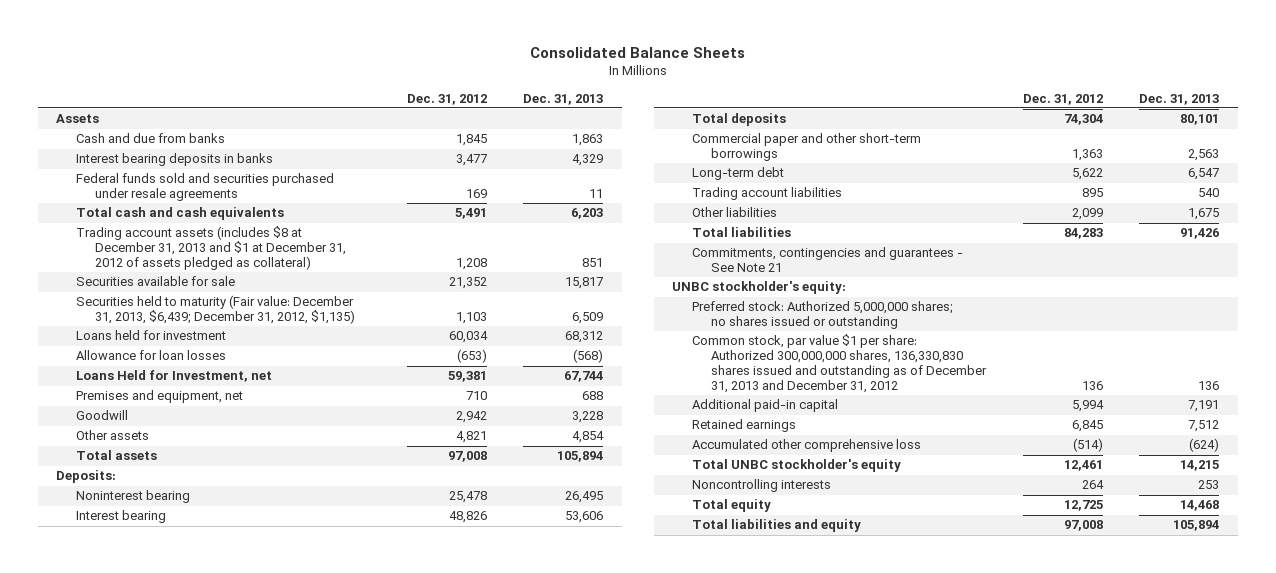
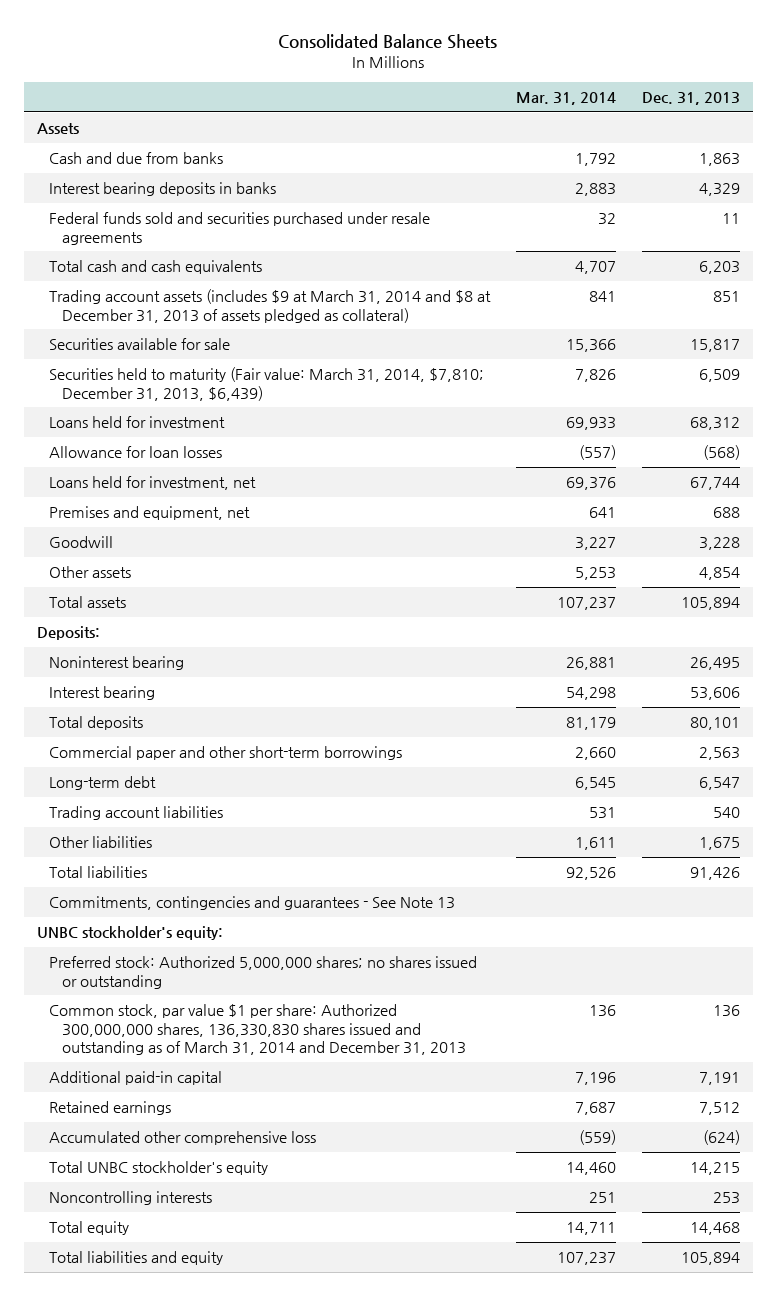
[406,93,487,105] Dec. 31, 2012 -> none
none -> [516,91,617,105] Mar. 31, 2014
[75,226,347,271] Trading account assets (includes $8 at December 31, 2013 and $1 at December 31, 2012 of assets pledged as collateral) -> [49,289,492,323] Trading account assets (includes $9 at March 31, 2014 and $8 at December 31, 2013 of assets pledged as collateral)
[75,295,356,325] Securities held to maturity (Fair value: December 31, 2013, $6,439; December 31, 2012, $1,135) -> [49,367,485,401] Securities held to maturity (Fair value: March 31, 2014, $7,810; December 31, 2013, $6,439)
[75,370,272,383] Loans Held for Investment, net -> [49,476,257,491] Loans held for investment, net
[691,247,963,273] Commitments, contingencies and guarantees - See Note 21 -> [49,896,456,911] Commitments, contingencies and guarantees - See Note 13
[691,334,987,394] Common stock, par value $1 per share: Authorized 300,000,000 shares, 136,330,830 shares issued and outstanding as of December 31, 2013 and December 31, 2012 -> [49,1004,466,1056] Common stock, par value $1 per share: Authorized 300,000,000 shares, 136,330,830 shares issued and outstanding as of March 31, 2014 and December 31, 2013

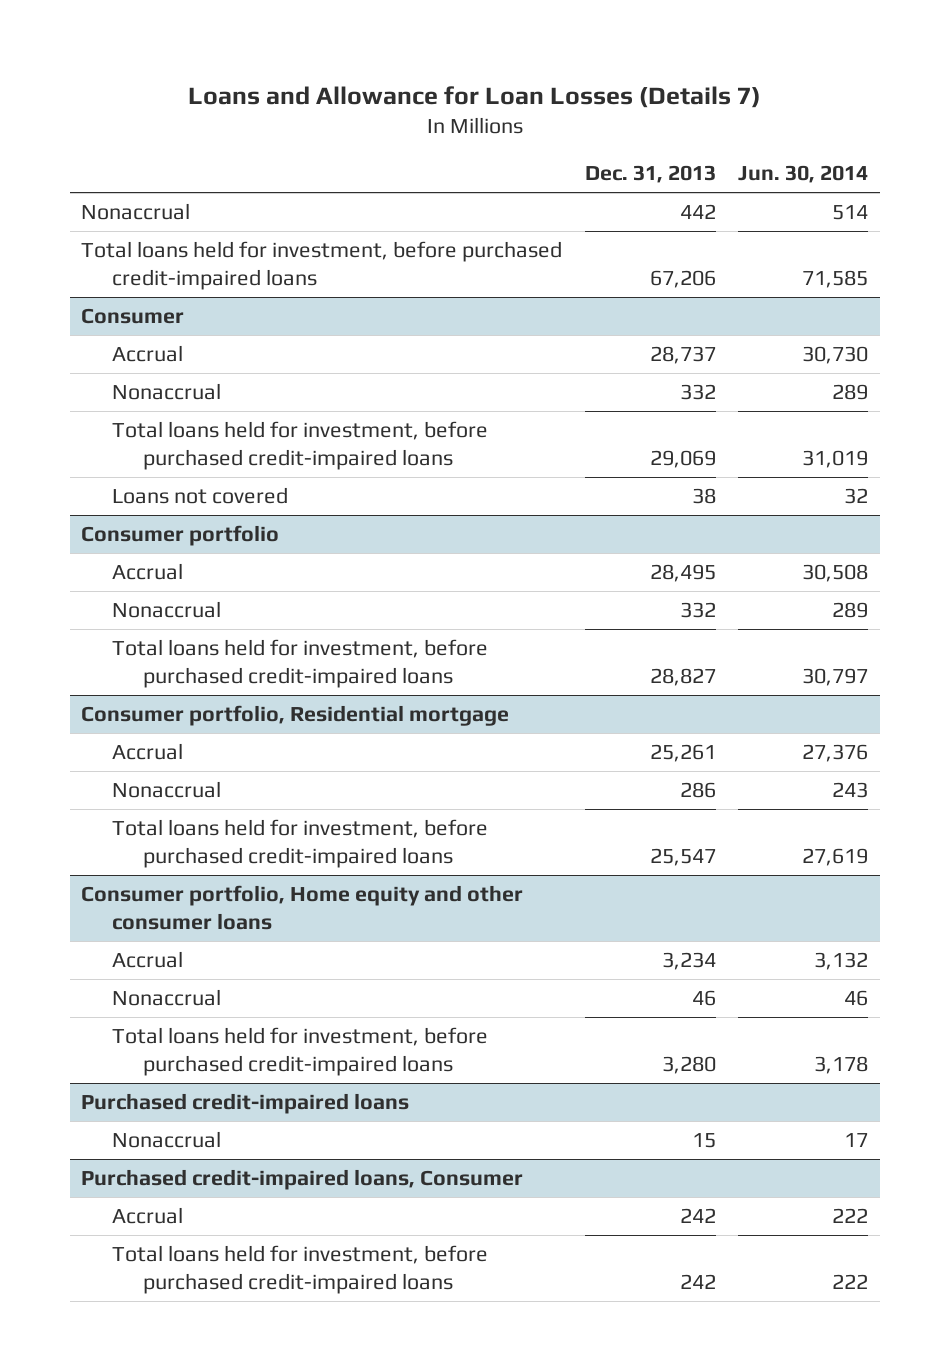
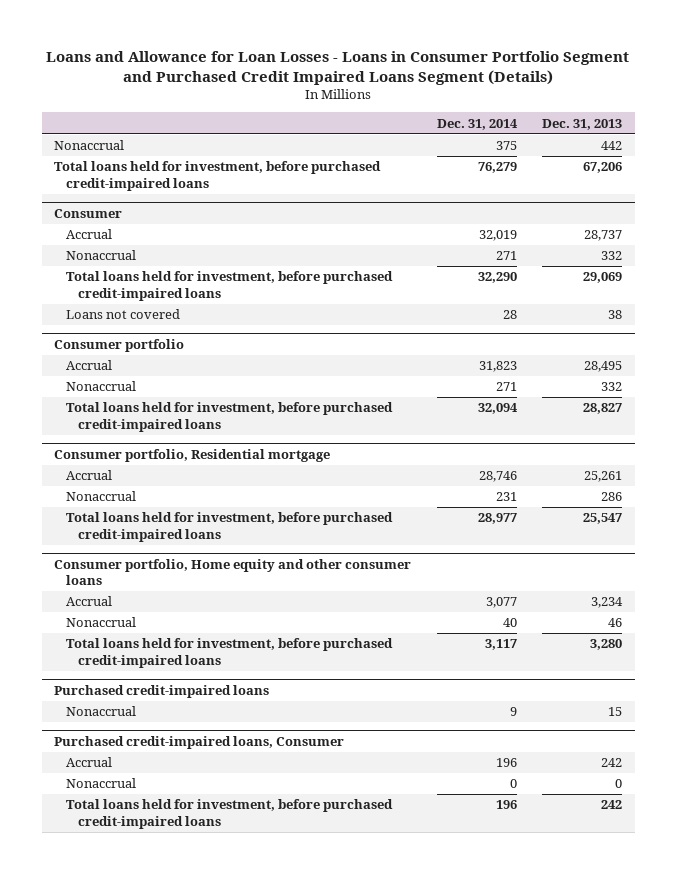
[187,85,761,108] Loans and Allowance for Loan Losses (Details 7) -> [46,50,630,85] Loans and Allowance for Loan Losses - Loans in Consumer Portfolio Segment and Purchased Credit Impaired Loans Segment (Details)
[738,165,869,184] Jun. 30, 2014 -> none
none -> [436,118,518,130] Dec. 31, 2014
none -> [66,778,137,789] Nonaccrual

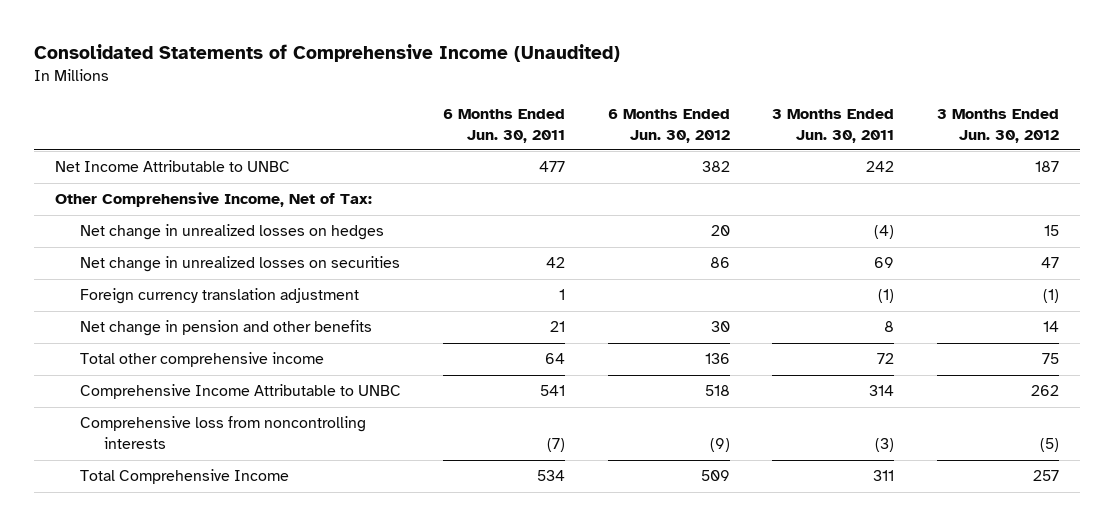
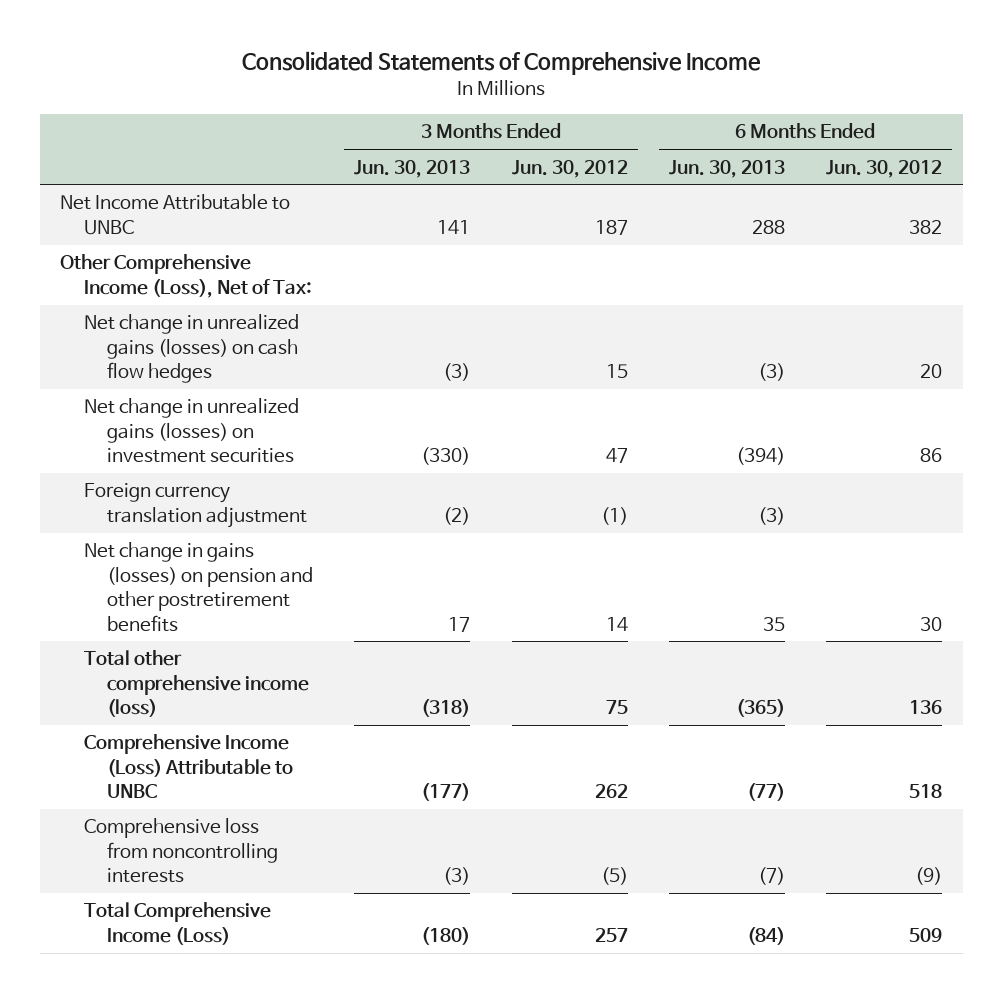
[34,44,621,63] Consolidated Statements of Comprehensive Income (Unaudited) -> [242,51,762,76] Consolidated Statements of Comprehensive Income
[443,108,566,143] 6 Months Ended Jun. 30, 2011 -> none
[772,108,895,143] 3 Months Ended Jun. 30, 2011 -> none
none -> [354,159,471,178] Jun. 30, 2013
none -> [668,159,785,178] Jun. 30, 2013
[55,192,373,208] Other Comprehensive Income, Net of Tax: -> [60,254,312,298] Other Comprehensive Income (Loss), Net of Tax:
[79,224,384,241] Net change in unrealized losses on hedges -> [83,314,299,384] Net change in unrealized gains (losses) on cash flow hedges
[79,256,400,273] Net change in unrealized losses on securities -> [83,398,299,464] Net change in unrealized gains (losses) on investment securities
[79,320,372,337] Net change in pension and other benefits -> [83,542,314,632] Net change in gains (losses) on pension and other postretirement benefits
[79,352,324,368] Total other comprehensive income -> [83,650,310,718] Total other comprehensive income (loss)
[79,384,401,400] Comprehensive Income Attributable to UNBC -> [83,734,294,799] Comprehensive Income (Loss) Attributable to UNBC
[79,469,289,485] Total Comprehensive Income -> [83,902,271,945] Total Comprehensive Income (Loss)

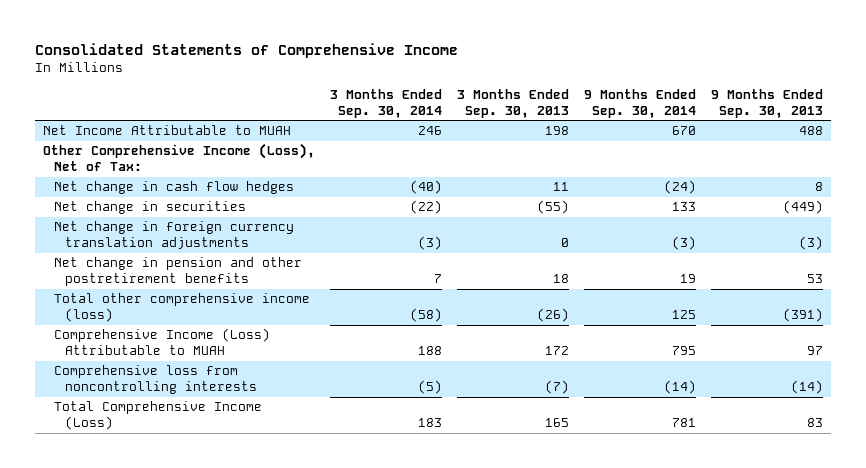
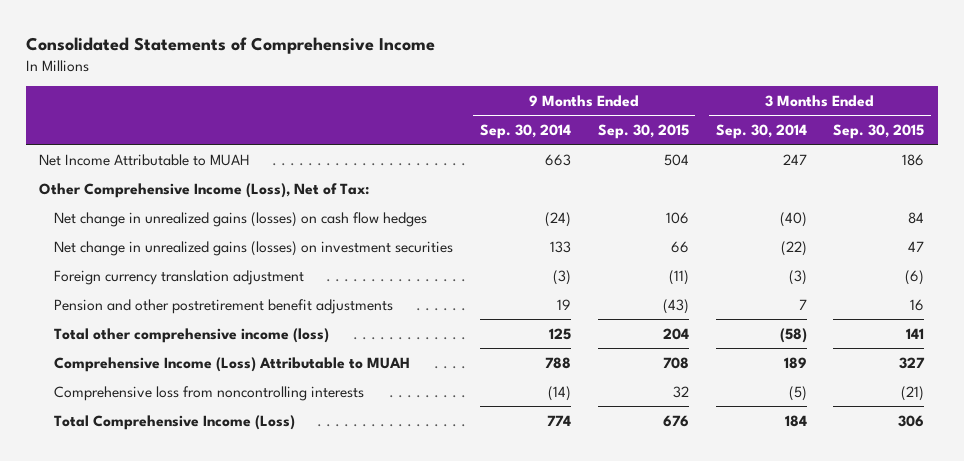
[457,88,570,118] 3 Months Ended Sep. 30, 2013 -> none
[711,88,824,118] 9 Months Ended Sep. 30, 2013 -> none
none -> [597,123,689,139] Sep. 30, 2015
none -> [833,123,925,139] Sep. 30, 2015
[417,126,442,136] 246 -> [782,153,807,165] 247
[672,126,697,136] 670 -> [544,153,571,166] 663
[53,181,294,195] Net change in cash flow hedges -> [54,211,428,227] Net change in unrealized gains (losses) on cash flow hedges
[53,201,246,215] Net change in securities -> [54,240,454,256] Net change in unrealized gains (losses) on investment securities
[53,221,294,250] Net change in foreign currency translation adjustments -> [54,269,305,285] Foreign currency translation adjustment
[53,257,302,287] Net change in pension and other postretirement benefits -> [54,298,394,314] Pension and other postretirement benefit adjustments
[417,346,442,356] 188 -> [783,356,807,369] 189
[672,346,697,356] 795 -> [544,356,571,369] 788
[417,418,442,428] 183 -> [784,414,807,427] 184
[672,418,697,428] 781 -> [546,414,571,426] 774

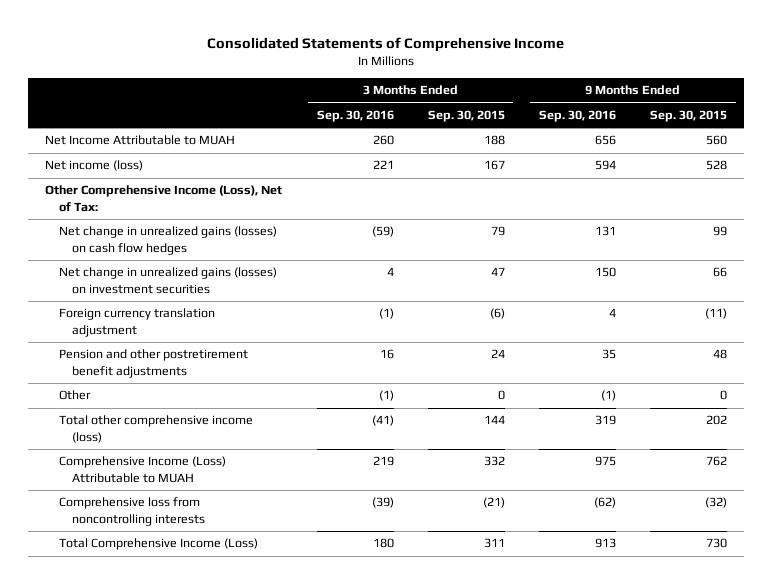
[479,123,571,139] Sep. 30, 2014 -> none
[715,123,807,139] Sep. 30, 2014 -> none
none -> [316,109,394,122] Sep. 30, 2016
none -> [539,109,617,122] Sep. 30, 2016
[663,153,689,166] 504 -> [706,135,728,146] 560
[902,153,925,166] 186 -> [483,135,505,146] 188
none -> [45,160,144,172] Net income (loss)
[665,211,689,224] 106 -> [713,226,728,237] 99
[908,211,925,224] 84 -> [490,226,505,237] 79
[662,298,689,314] (43) -> [713,349,728,360] 48
[910,298,925,311] 16 -> [490,349,505,359] 24
none -> [58,390,91,401] Other
[662,327,689,340] 204 -> [706,415,728,426] 202
[906,327,925,339] 141 -> [483,415,505,425] 144
[662,356,689,369] 708 -> [706,456,728,467] 762
[899,356,926,369] 327 -> [483,456,505,467] 332
[672,385,689,398] 32 -> [705,497,728,509] (32)
[662,414,689,427] 676 -> [706,538,728,549] 730
[898,414,925,427] 306 -> [483,538,505,549] 311

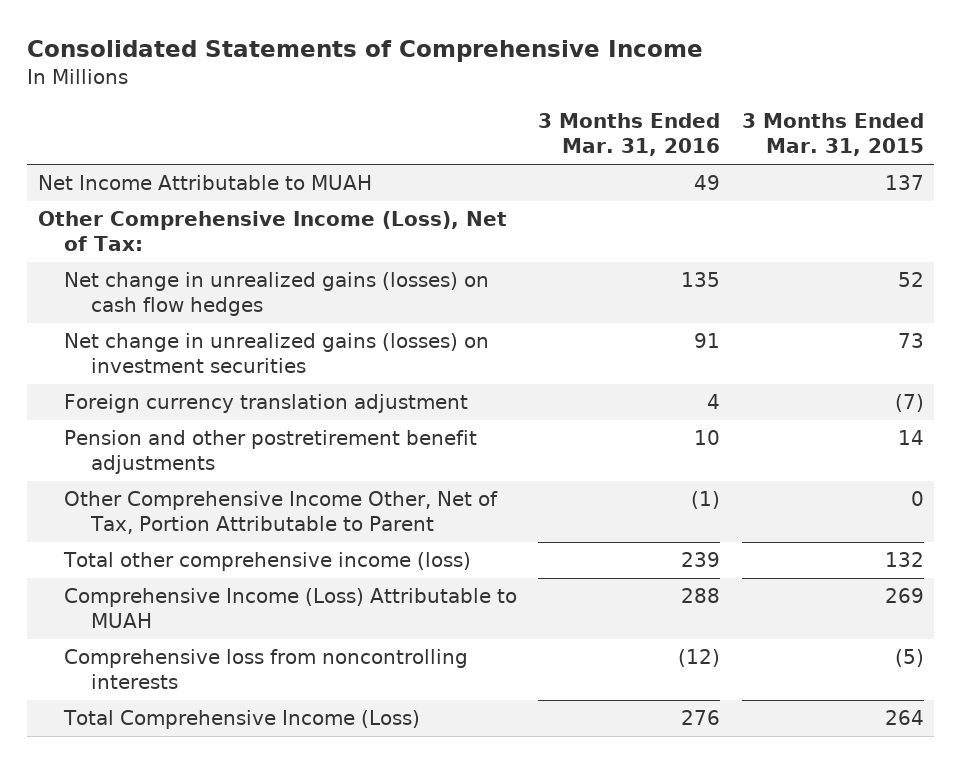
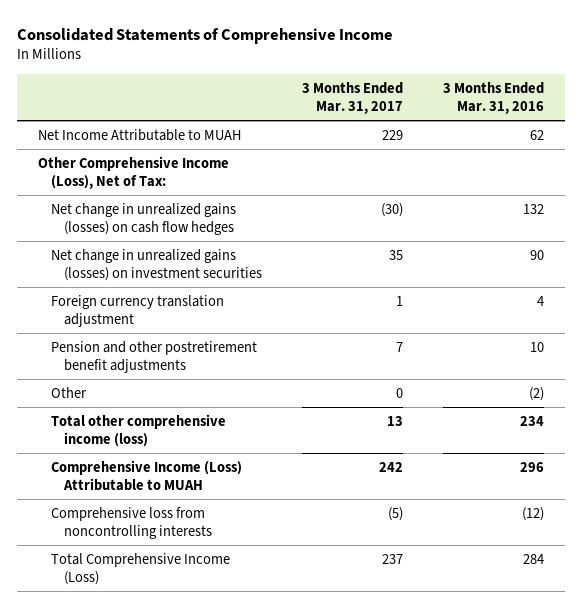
[741,113,924,156] 3 Months Ended Mar. 31, 2015 -> none
none -> [302,81,404,114] 3 Months Ended Mar. 31, 2017
[694,175,721,191] 49 -> [530,129,545,140] 62
[681,272,721,288] 135 -> [523,203,545,214] 132
[694,333,721,349] 91 -> [530,249,545,260] 90
[64,491,499,534] Other Comprehensive Income Other, Net of Tax, Portion Attributable to Parent -> none
none -> [50,386,87,398] Other
[681,552,721,568] 239 -> [520,415,545,426] 234
[681,588,721,604] 288 -> [520,461,545,472] 296
[681,710,721,726] 276 -> [523,553,545,564] 284

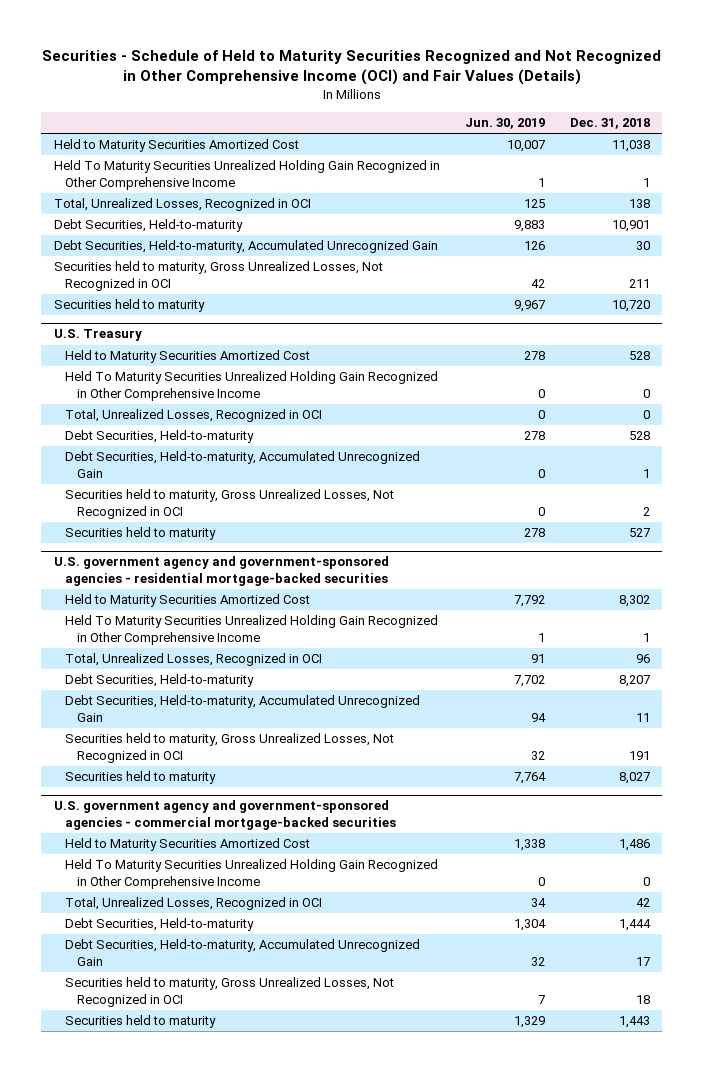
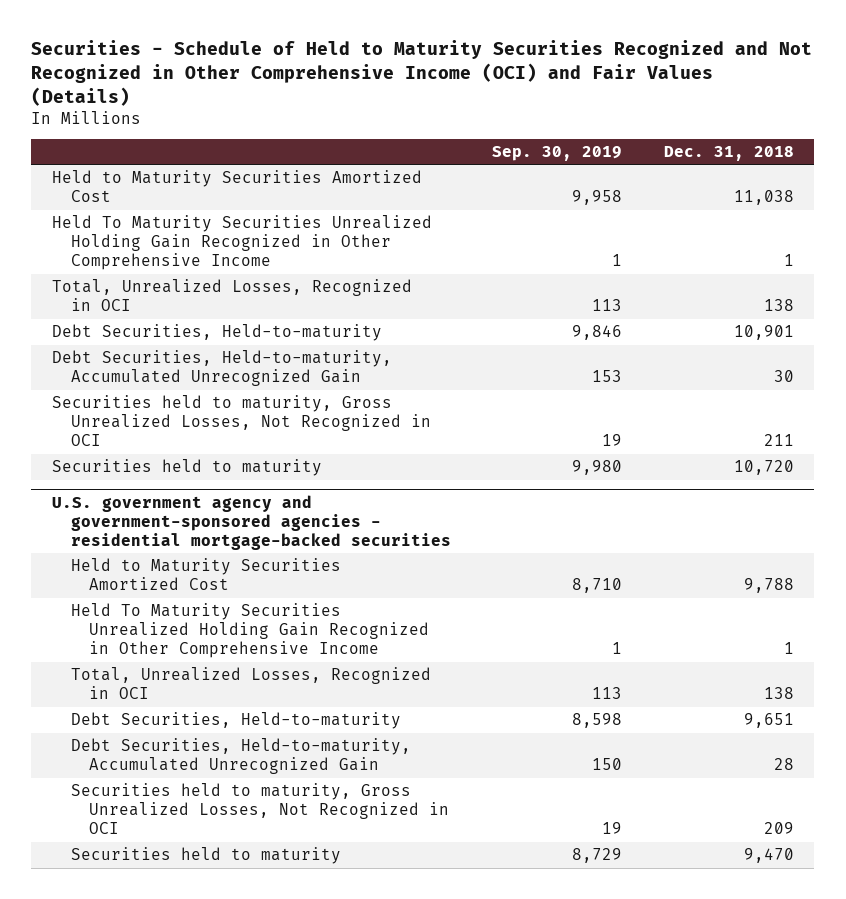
[464,117,545,129] Jun. 30, 2019 -> none
none -> [492,146,623,162] Sep. 30, 2019
[53,329,142,342] U.S. Treasury -> none
[65,350,311,364] Held to Maturity Securities Amortized Cost -> none
[65,371,439,401] Held To Maturity Securities Unrealized Holding Gain Recognized in Other Comprehensive Income -> none
[65,409,323,423] Total, Unrealized Losses, Recognized in OCI -> none
[65,430,255,444] Debt Securities, Held-to-maturity -> none
[65,451,421,478] Debt Securities, Held-to-maturity, Accumulated Unrecognized Gain -> none
[65,489,395,519] Securities held to maturity, Gross Unrealized Losses, Not Recognized in OCI -> none
[65,527,217,541] Securities held to maturity -> none
[618,595,650,608] 8,302 -> [743,578,794,594] 9,788
[53,800,397,830] U.S. government agency and government-sponsored agencies - commercial mortgage-backed securities -> none
[65,838,311,852] Held to Maturity Securities Amortized Cost -> none
[65,859,439,889] Held To Maturity Securities Unrealized Holding Gain Recognized in Other Comprehensive Income -> none
[65,897,323,911] Total, Unrealized Losses, Recognized in OCI -> none
[65,918,255,932] Debt Securities, Held-to-maturity -> none
[65,939,421,966] Debt Securities, Held-to-maturity, Accumulated Unrecognized Gain -> none
[65,977,395,1007] Securities held to maturity, Gross Unrealized Losses, Not Recognized in OCI -> none
[65,1015,217,1029] Securities held to maturity -> none
[635,654,650,664] 96 -> [763,687,794,700] 138
[618,675,650,688] 8,207 -> [743,713,794,729] 9,651
[635,712,650,722] 11 -> [773,758,794,771] 28
[628,750,650,760] 191 -> [763,822,794,835] 209
[618,772,650,785] 8,027 -> [743,848,794,864] 9,470

